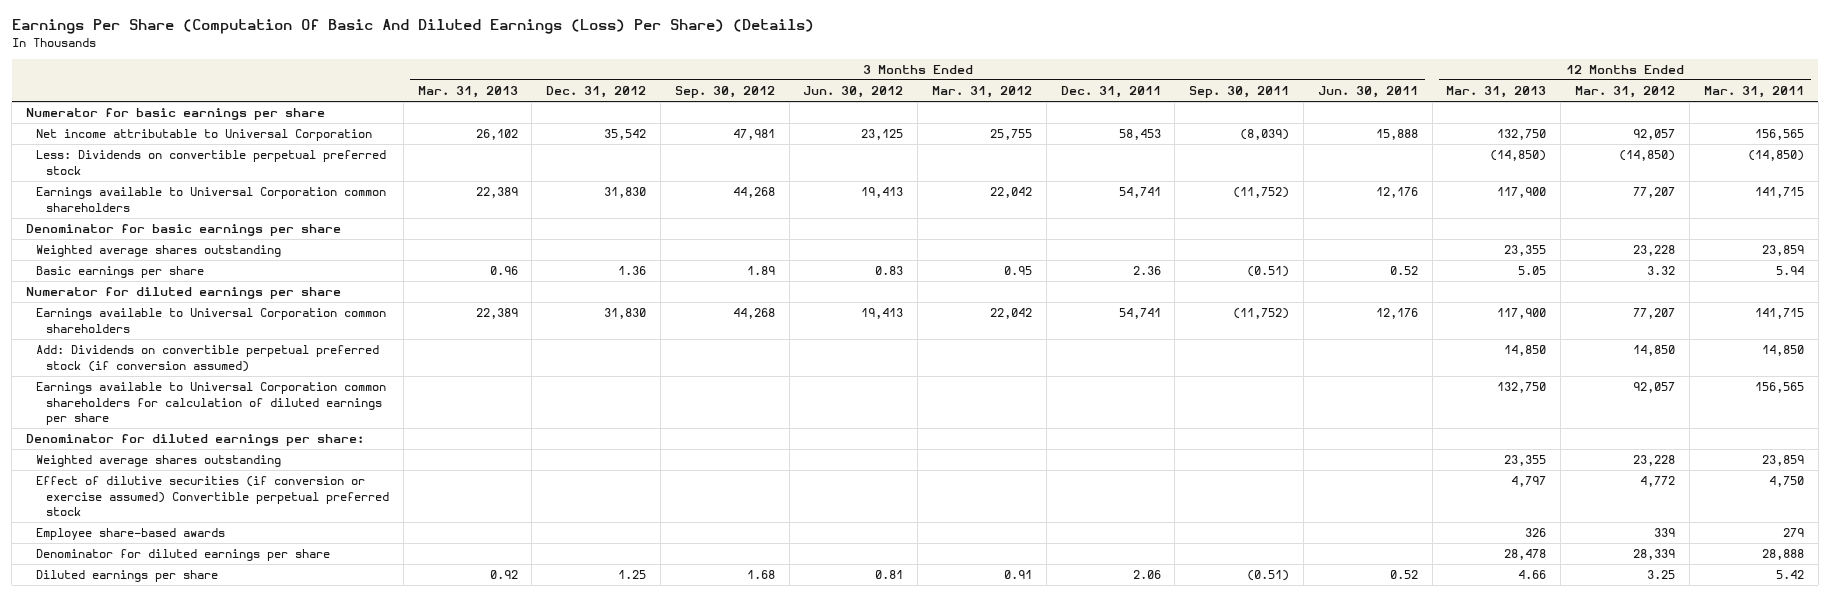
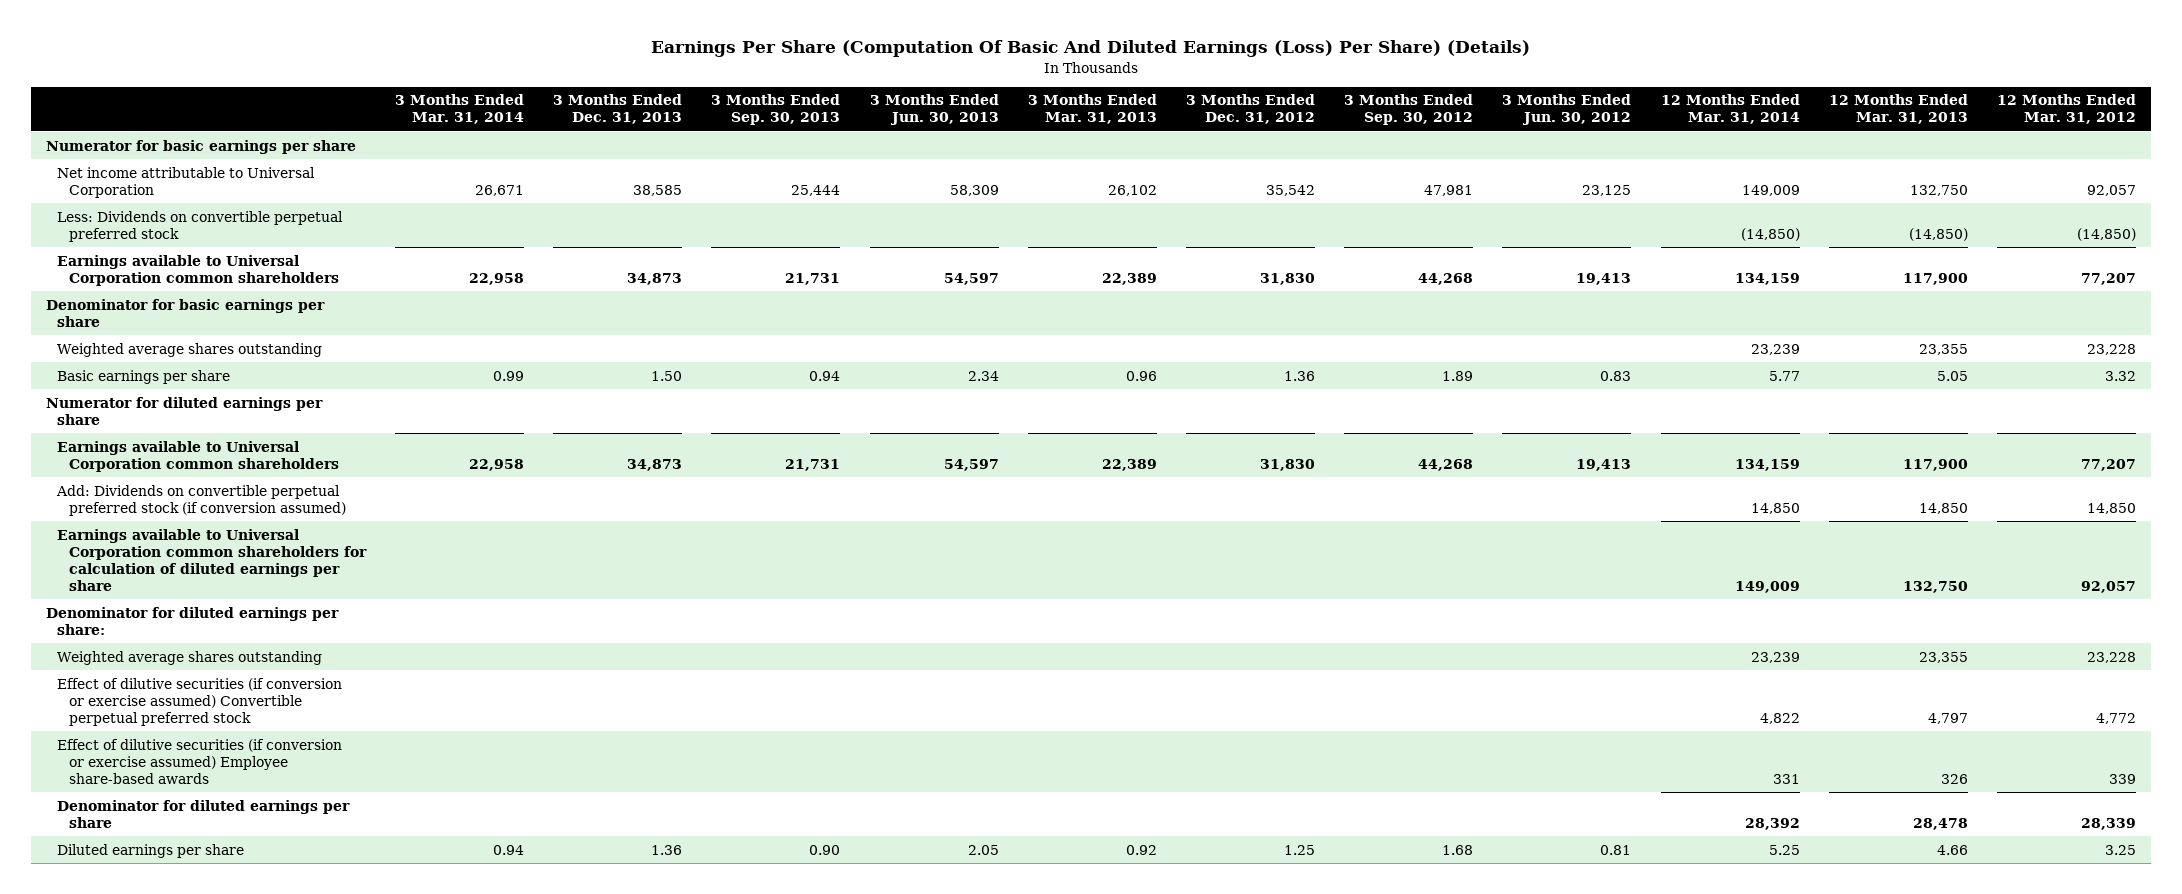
[932,86,1033,99] Mar. 31, 2012 -> none
[1060,86,1161,99] Dec. 31, 2011 -> none
[1189,86,1290,99] Sep. 30, 2011 -> none
[1317,86,1418,99] Jun. 30, 2011 -> none
[1703,86,1804,99] Mar. 31, 2011 -> none
none -> [394,94,524,125] 3 Months Ended Mar. 31, 2014
none -> [553,94,683,125] 3 Months Ended Dec. 31, 2013
none -> [711,94,841,126] 3 Months Ended Sep. 30, 2013
none -> [869,94,999,126] 3 Months Ended Jun. 30, 2013
none -> [1660,94,1800,125] 12 Months Ended Mar. 31, 2014
[36,528,226,541] Employee share-based awards -> [57,738,343,784] Effect of dilutive securities (if conversion or exercise assumed) Employee share-based awards

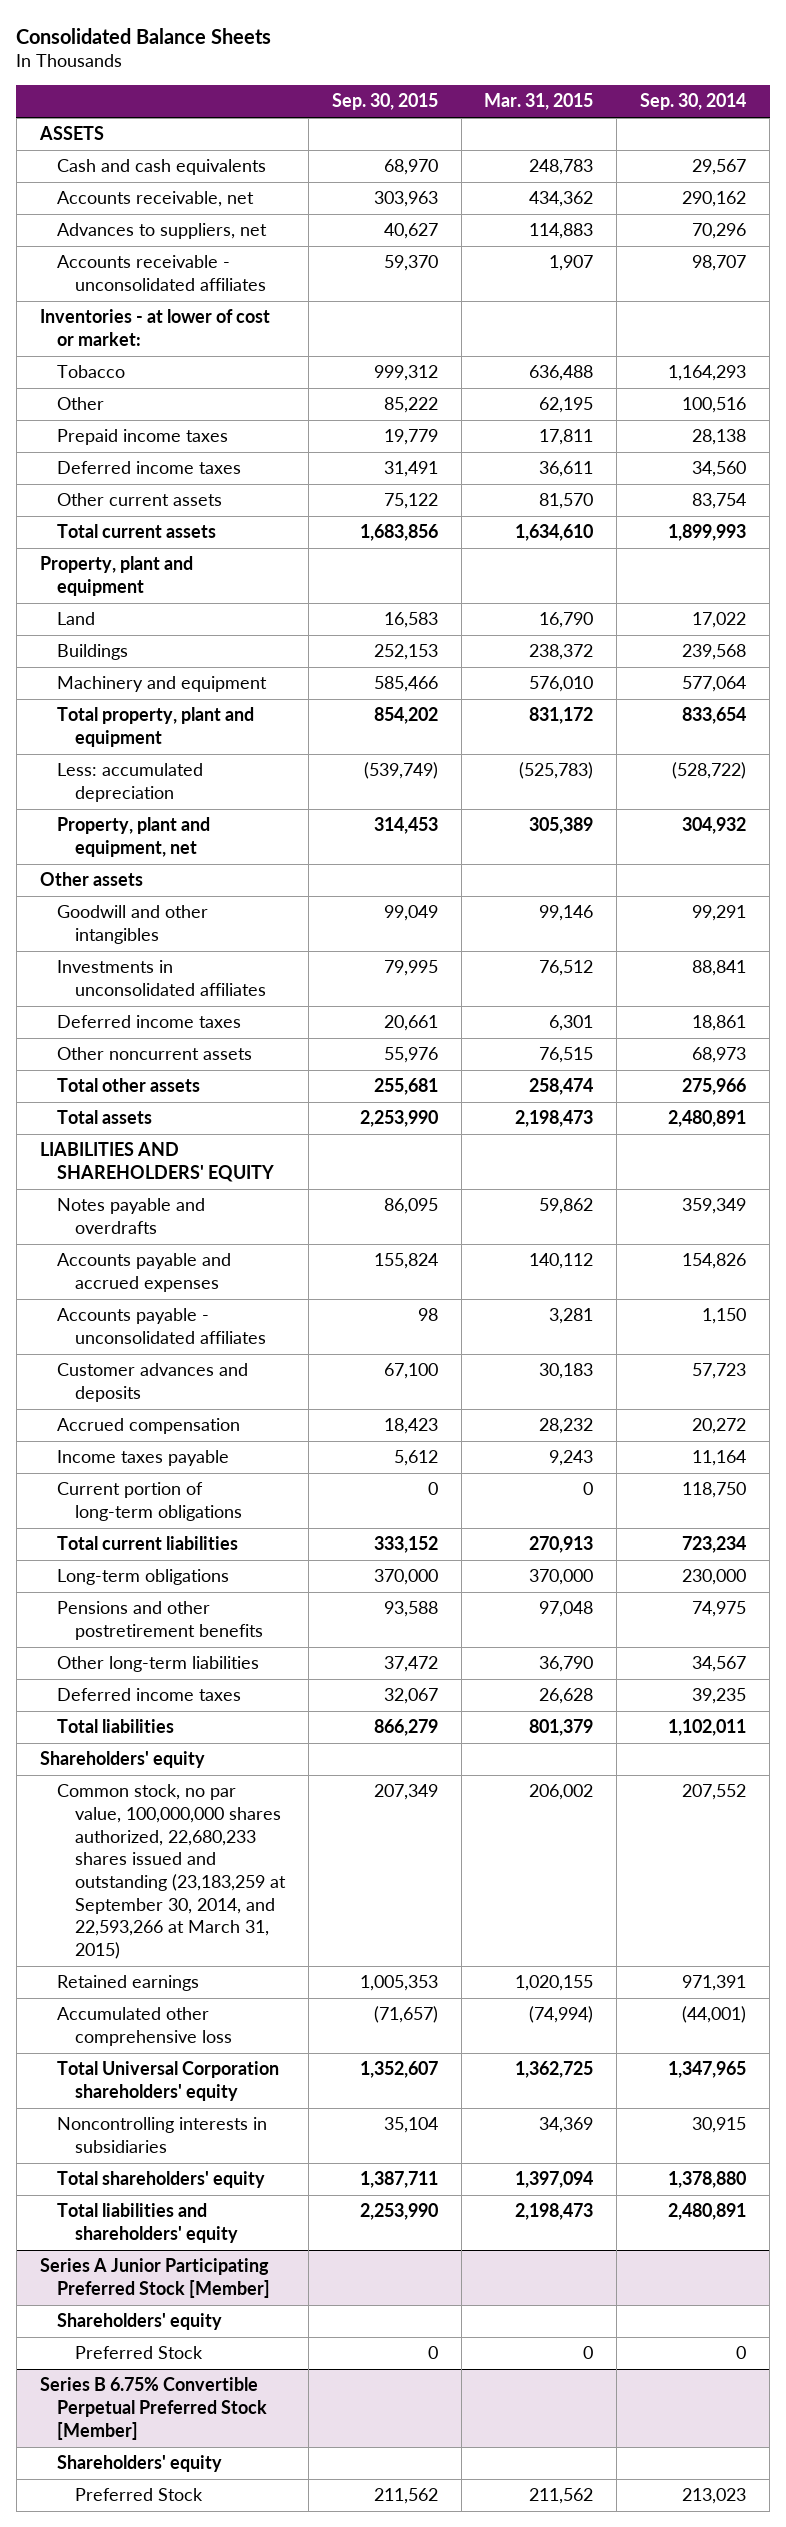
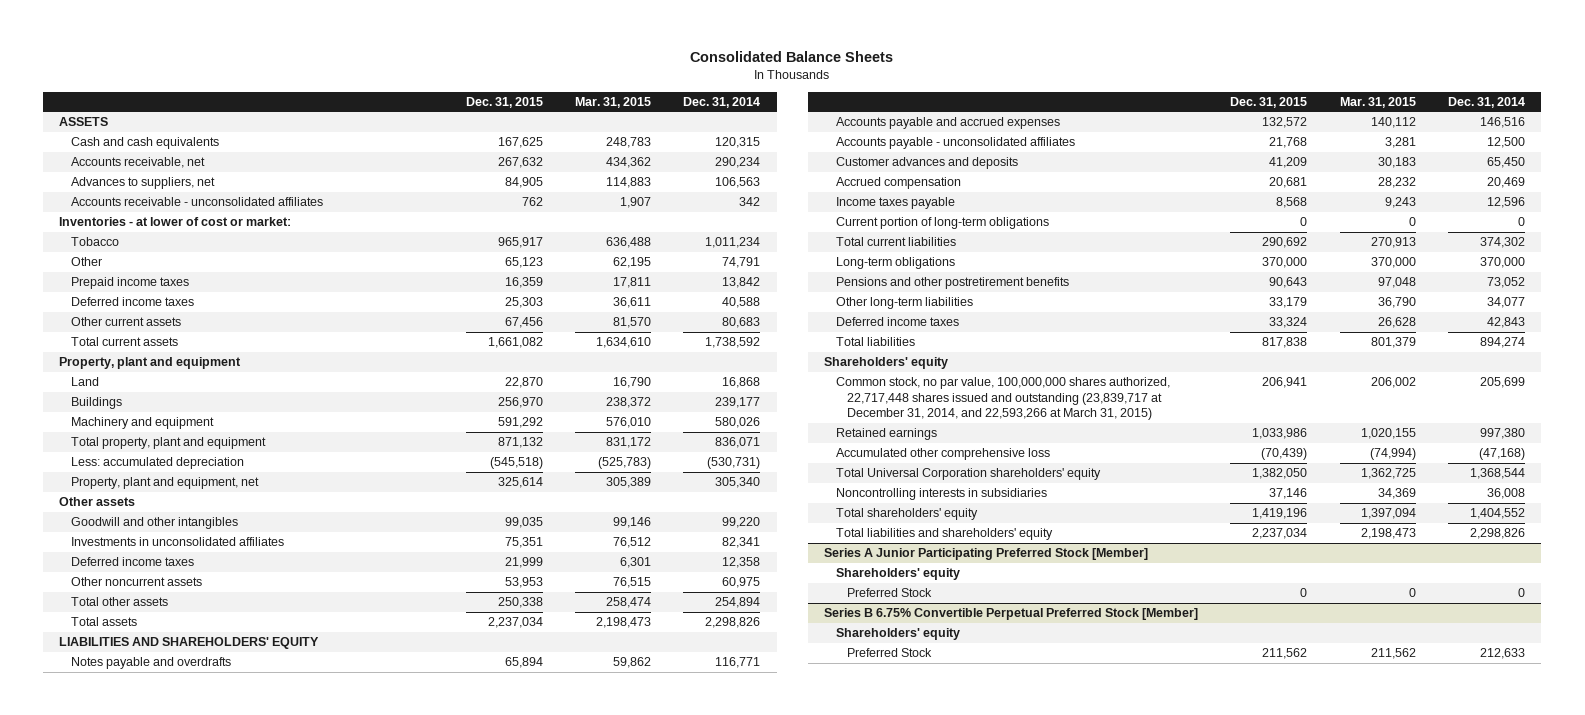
[331,93,438,111] Sep. 30, 2015 -> none
[640,93,747,111] Sep. 30, 2014 -> none
none -> [465,96,543,108] Dec. 31, 2015
none -> [683,96,761,108] Dec. 31, 2014
[57,1784,286,1960] Common stock, no par value, 100,000,000 shares authorized, 22,680,233 shares issued and outstanding (23,183,259 at September 30, 2014, and 22,593,266 at March 31, 2015) -> [835,377,1170,421] Common stock, no par value, 100,000,000 shares authorized, 22,717,448 shares issued and outstanding (23,839,717 at December 31, 2014, and 22,593,266 at March 31, 2015)

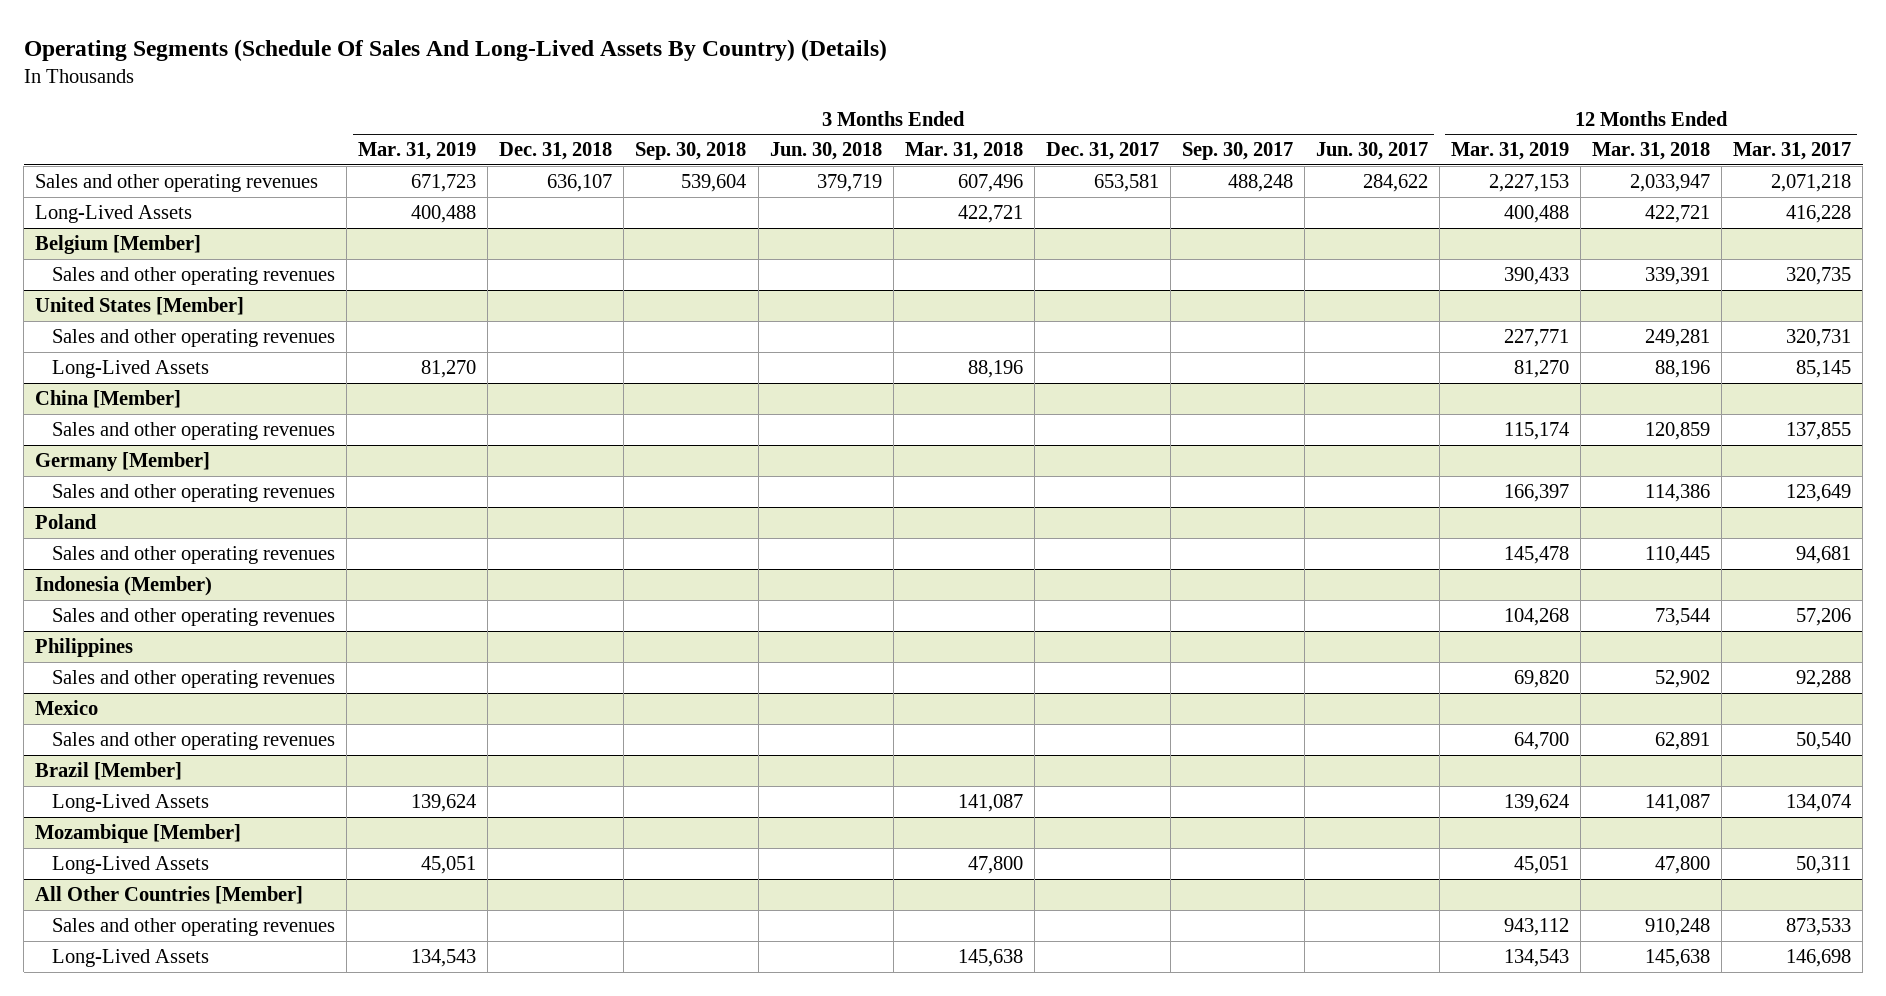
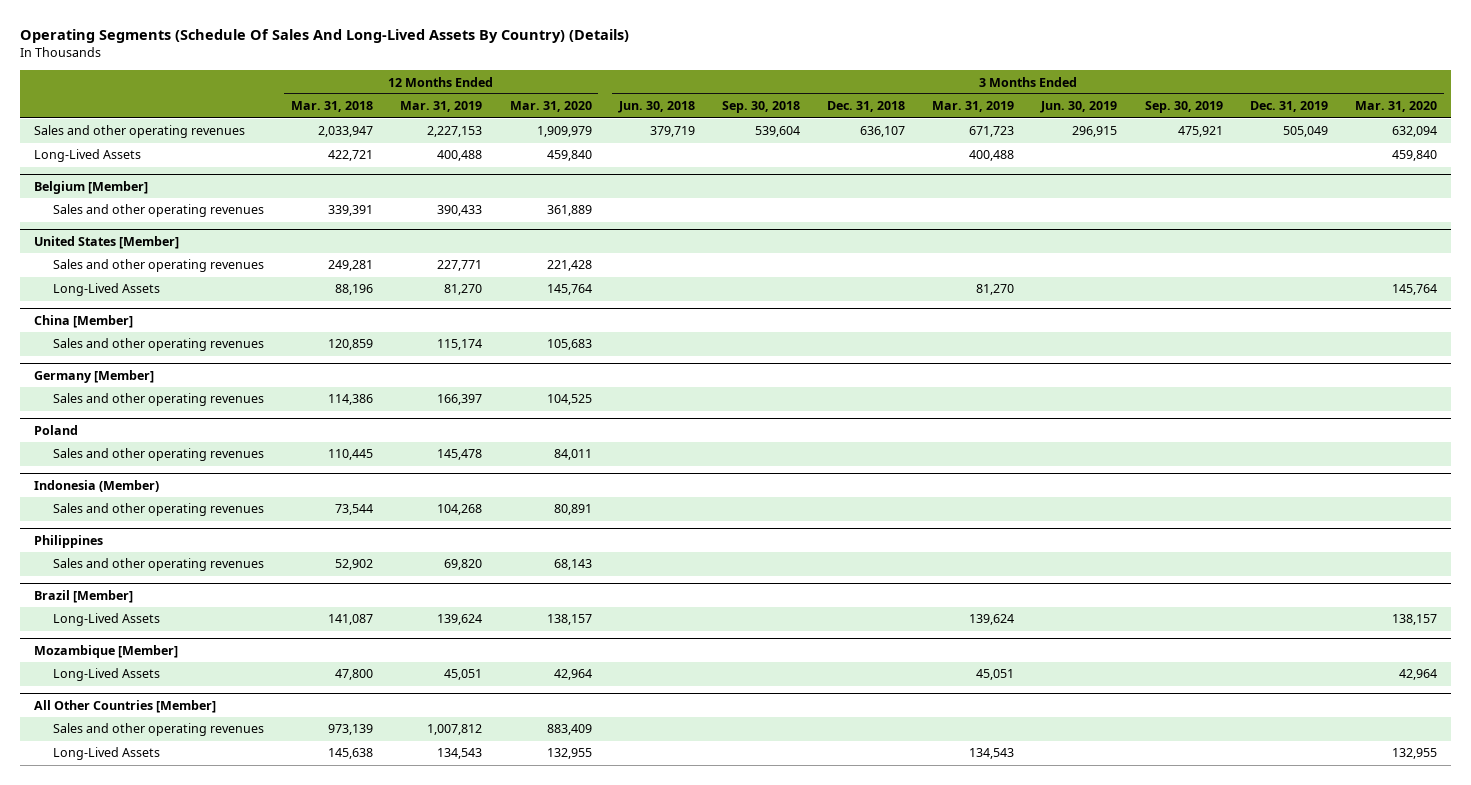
[904,142,1023,161] Mar. 31, 2018 -> none
[1045,142,1159,161] Dec. 31, 2017 -> none
[1181,142,1293,161] Sep. 30, 2017 -> none
[1315,142,1428,161] Jun. 30, 2017 -> none
[1733,142,1852,161] Mar. 31, 2017 -> none
none -> [509,101,592,113] Mar. 31, 2020
none -> [1040,101,1118,114] Jun. 30, 2019
none -> [1144,101,1223,114] Sep. 30, 2019
none -> [1249,101,1328,113] Dec. 31, 2019
none -> [1354,101,1437,113] Mar. 31, 2020
[35,699,99,715] Mexico -> none
[52,731,336,750] Sales and other operating revenues -> none
[1503,917,1569,936] 943,112 -> [427,724,483,736] 1,007,812
[1645,917,1711,936] 910,248 -> [328,724,374,736] 973,139

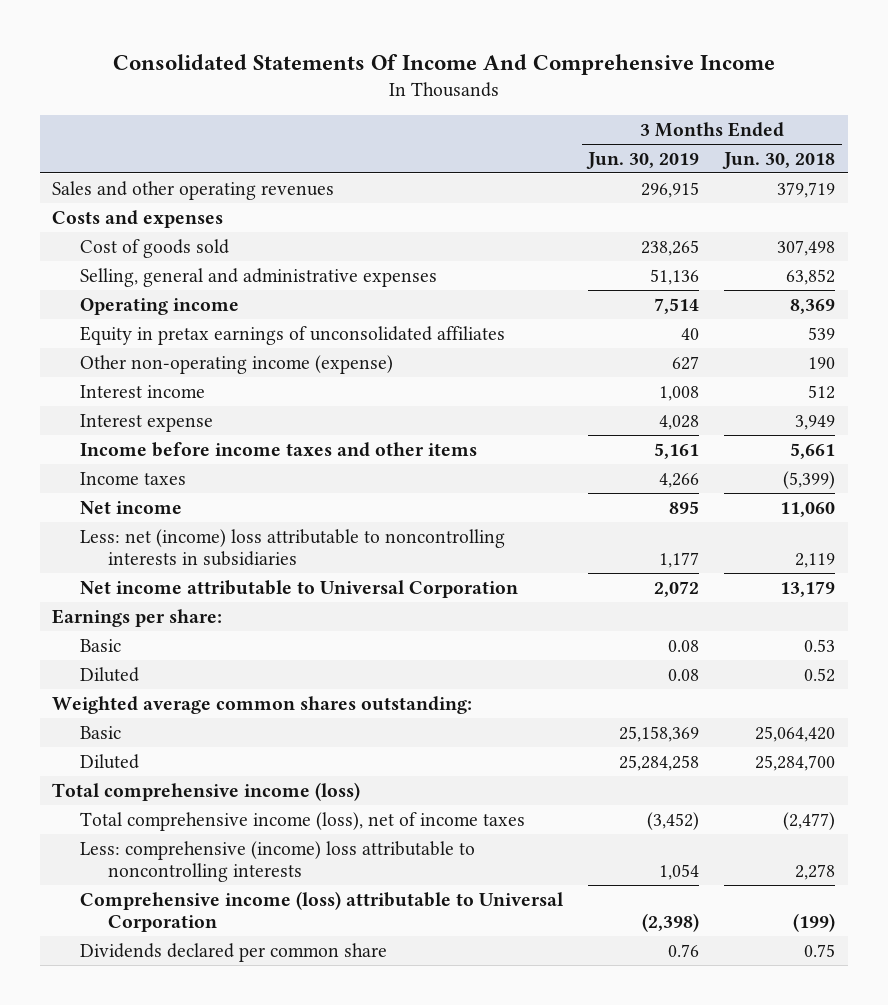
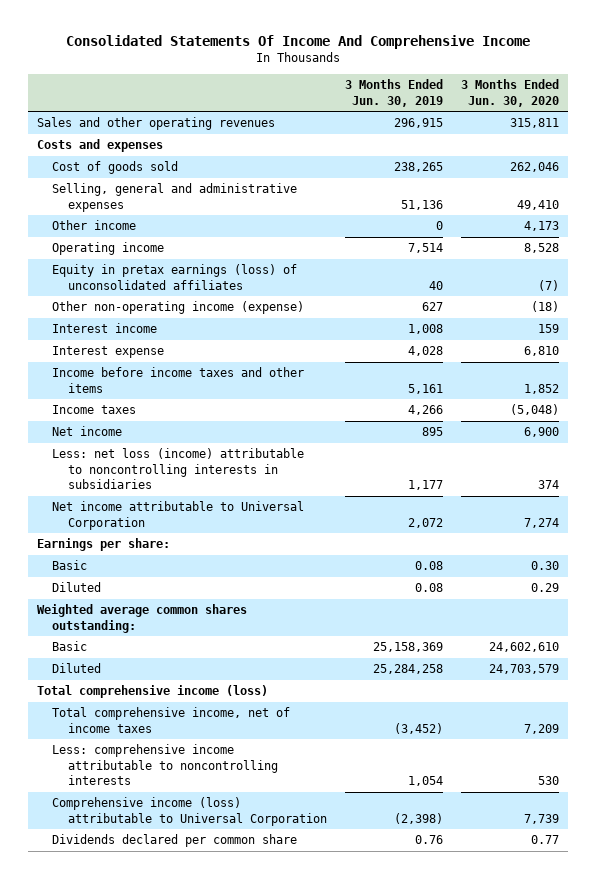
[722,151,836,169] Jun. 30, 2018 -> none
none -> [461,79,560,107] 3 Months Ended Jun. 30, 2020
none -> [52,220,137,231] Other income
[80,325,506,345] Equity in pretax earnings of unconsolidated affiliates -> [52,264,298,290] Equity in pretax earnings (loss) of unconsolidated affiliates
[80,528,506,567] Less: net (income) loss attributable to noncontrolling interests in subsidiaries -> [52,448,305,489] Less: net loss (income) attributable to noncontrolling interests in subsidiaries
[80,811,526,831] Total comprehensive income (loss), net of income taxes -> [52,707,291,733] Total comprehensive income, net of income taxes
[80,840,476,883] Less: comprehensive (income) loss attributable to noncontrolling interests -> [52,744,278,785] Less: comprehensive income attributable to noncontrolling interests

